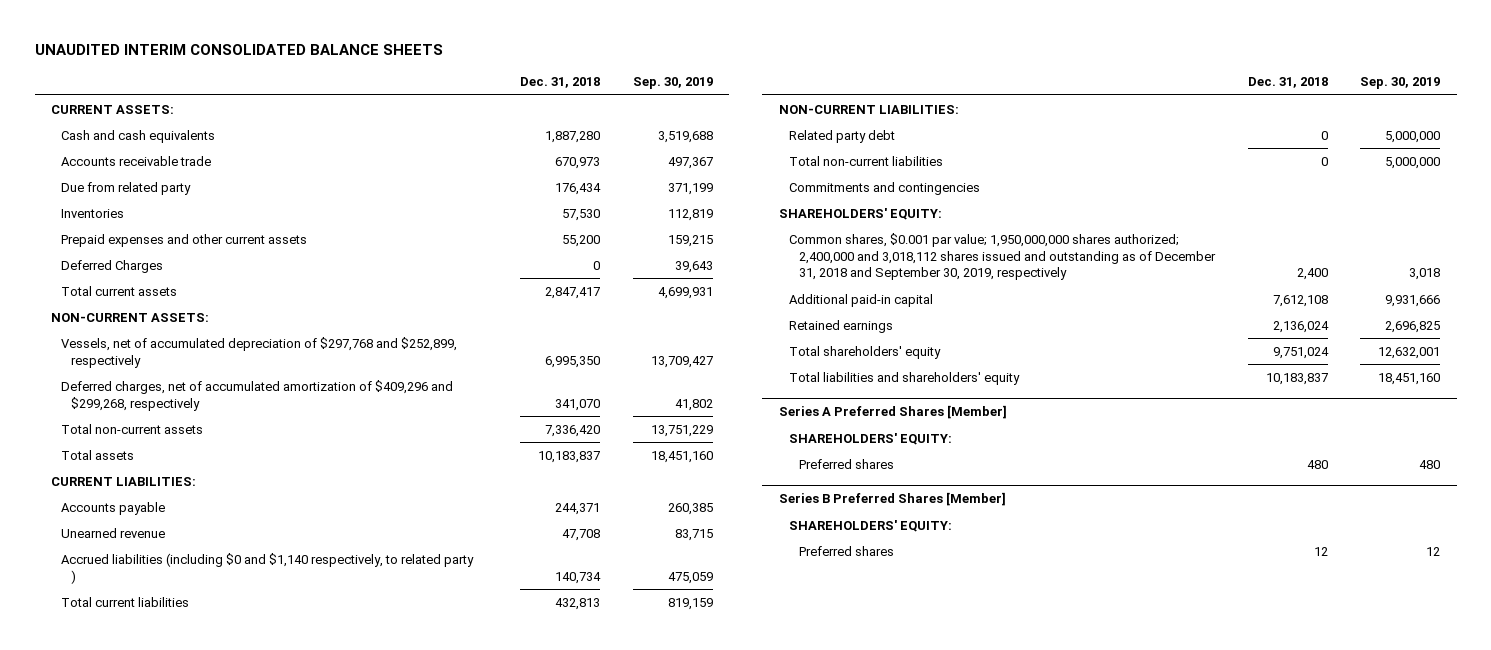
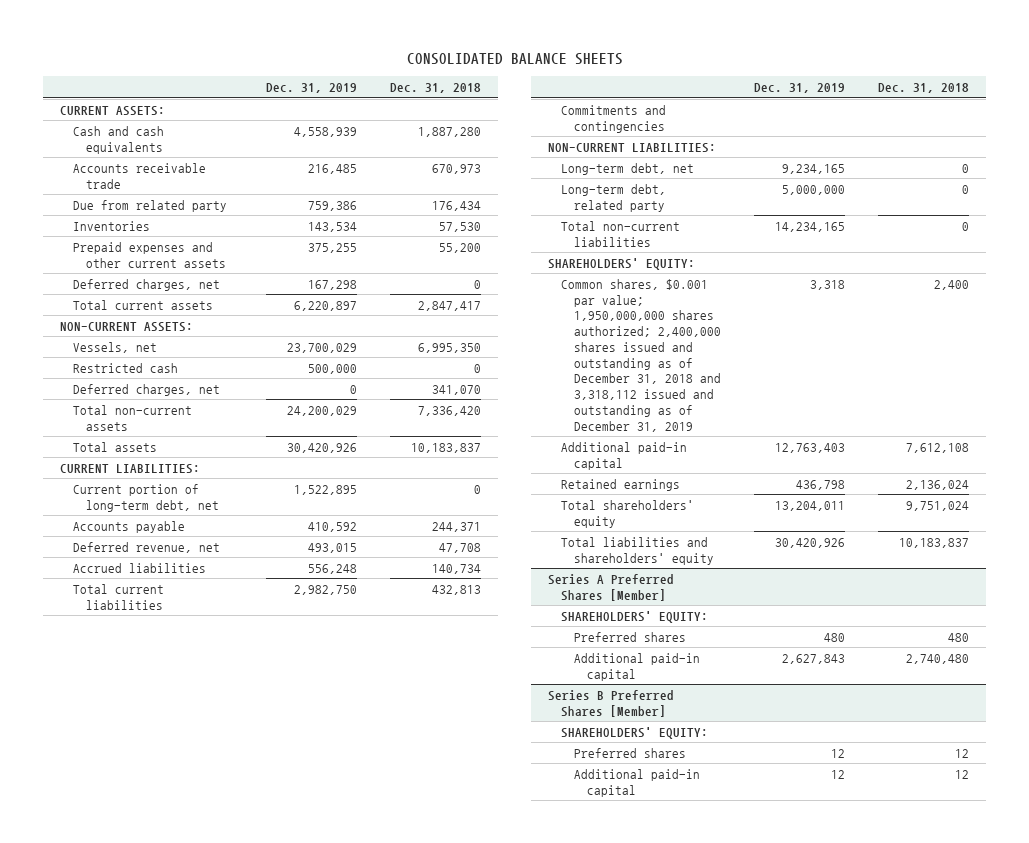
[34,44,443,56] UNAUDITED INTERIM CONSOLIDATED BALANCE SHEETS -> [406,53,623,66] CONSOLIDATED BALANCE SHEETS
[632,77,713,90] Sep. 30, 2019 -> none
none -> [266,83,358,94] Dec. 31, 2019
[61,259,164,273] Deferred Charges -> [72,278,220,291] Deferred charges, net
[61,336,458,368] Vessels, net of accumulated depreciation of $297,768 and $252,899, respectively -> [72,341,157,353] Vessels, net
none -> [72,362,178,373] Restricted cash
[61,379,454,411] Deferred charges, net of accumulated amortization of $409,296 and $299,268, respectively -> [72,383,220,396] Deferred charges, net
none -> [72,483,219,512] Current portion of long-term debt, net
[61,527,166,538] Unearned revenue -> [72,541,220,553] Deferred revenue, net
[61,552,475,584] Accrued liabilities (including $0 and $1,140 respectively, to related party ) -> [72,562,206,573] Accrued liabilities
[788,181,980,195] Commitments and contingencies -> [560,104,666,133] Commitments and contingencies
none -> [560,162,694,175] Long-term debt, net
[788,129,895,143] Related party debt -> [560,183,666,212] Long-term debt, related party
[788,232,1216,281] Common shares, $0.001 par value; 1,950,000,000 shares authorized; 2,400,000 and 3,018,112 shares issued and outstanding as of December 31, 2018 and September 30, 2019, respectively -> [560,278,721,432] Common shares, $0.001 par value; 1,950,000,000 shares authorized; 2,400,000 shares issued and outstanding as of December 31, 2018 and 3,318,112 issued and outstanding as of December 31, 2019
none -> [573,652,700,681] Additional paid-in capital
none -> [573,768,700,797] Additional paid-in capital

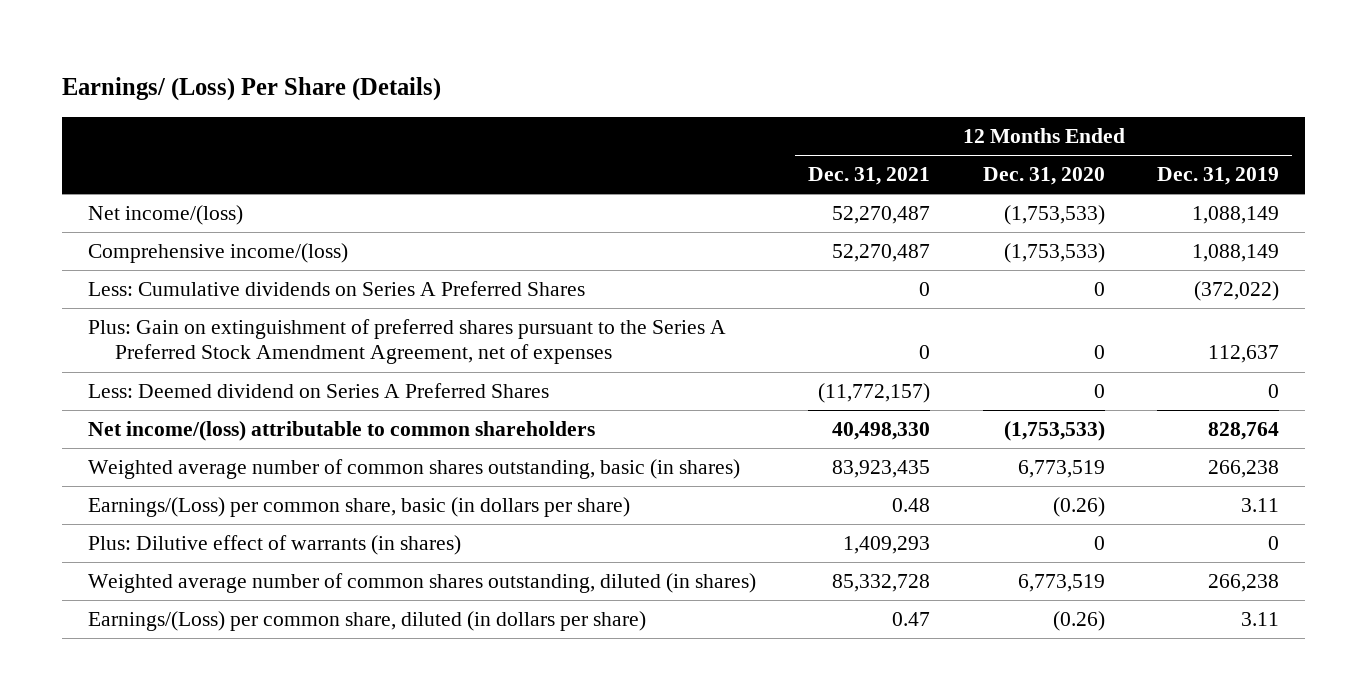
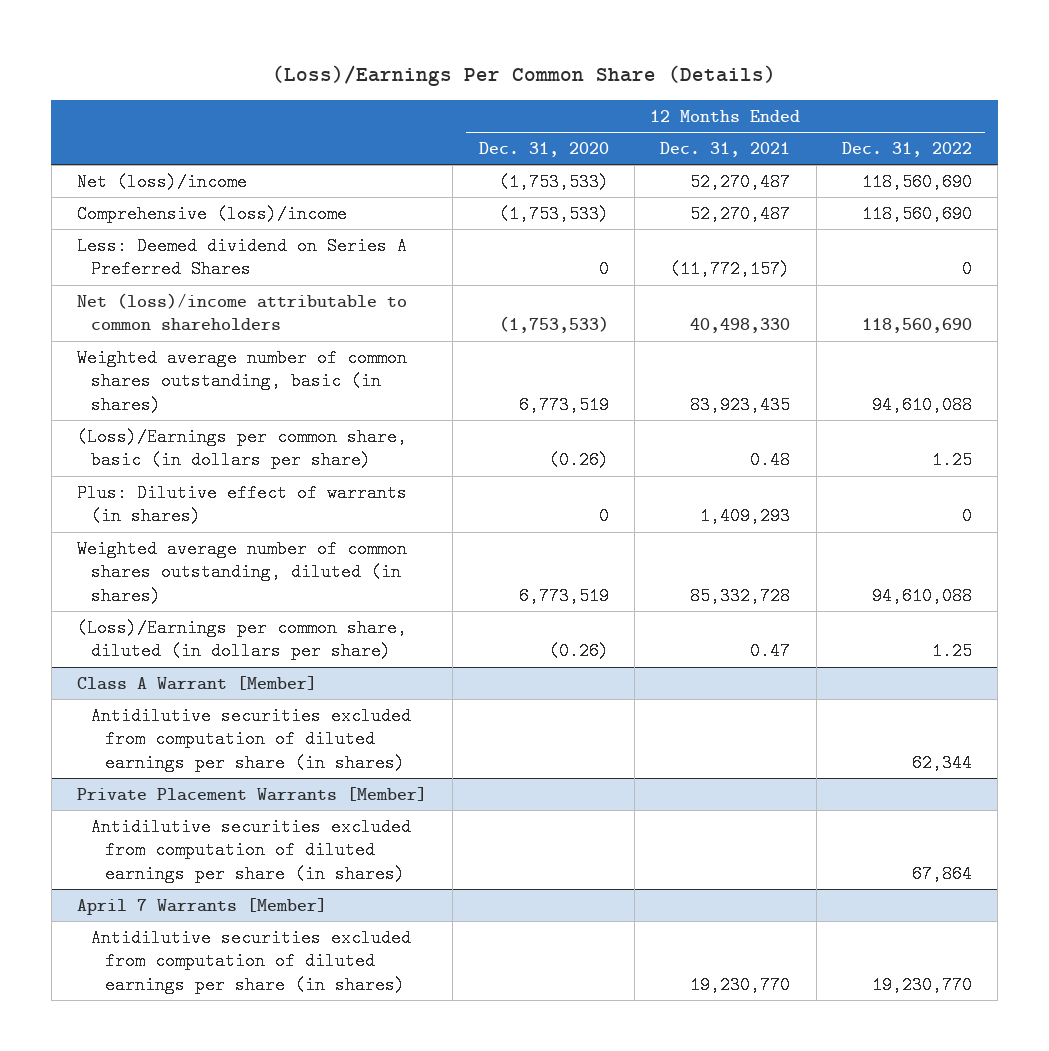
[62,77,442,102] Earnings/ (Loss) Per Share (Details) -> [272,64,777,86] (Loss)/Earnings Per Common Share (Details)
[1156,167,1279,186] Dec. 31, 2019 -> none
none -> [841,142,972,158] Dec. 31, 2022
[88,281,586,297] Less: Cumulative dividends on Series A Preferred Shares -> none
[88,319,727,365] Plus: Gain on extinguishment of preferred shares pursuant to the Series A Preferred Stock Amendment Agreement, net of expenses -> none
[88,205,244,226] Net income/(loss) -> [76,172,247,191] Net (loss)/income
[88,243,349,264] Comprehensive income/(loss) -> [76,204,347,223] Comprehensive (loss)/income
[88,421,596,442] Net income/(loss) attributable to common shareholders -> [76,292,407,332] Net (loss)/income attributable to common shareholders
[88,497,631,518] Earnings/(Loss) per common share, basic (in dollars per share) -> [76,427,407,470] (Loss)/Earnings per common share, basic (in dollars per share)
[88,611,647,632] Earnings/(Loss) per common share, diluted (in dollars per share) -> [76,618,407,661] (Loss)/Earnings per common share, diluted (in dollars per share)
none -> [76,675,317,690] Class A Warrant [Member]
none -> [91,706,412,772] Antidilutive securities excluded from computation of diluted earnings per share (in shares)
none -> [76,786,427,801] Private Placement Warrants [Member]
none -> [91,817,412,883] Antidilutive securities excluded from computation of diluted earnings per share (in shares)
none -> [76,897,327,915] April 7 Warrants [Member]
none -> [91,928,412,994] Antidilutive securities excluded from computation of diluted earnings per share (in shares)

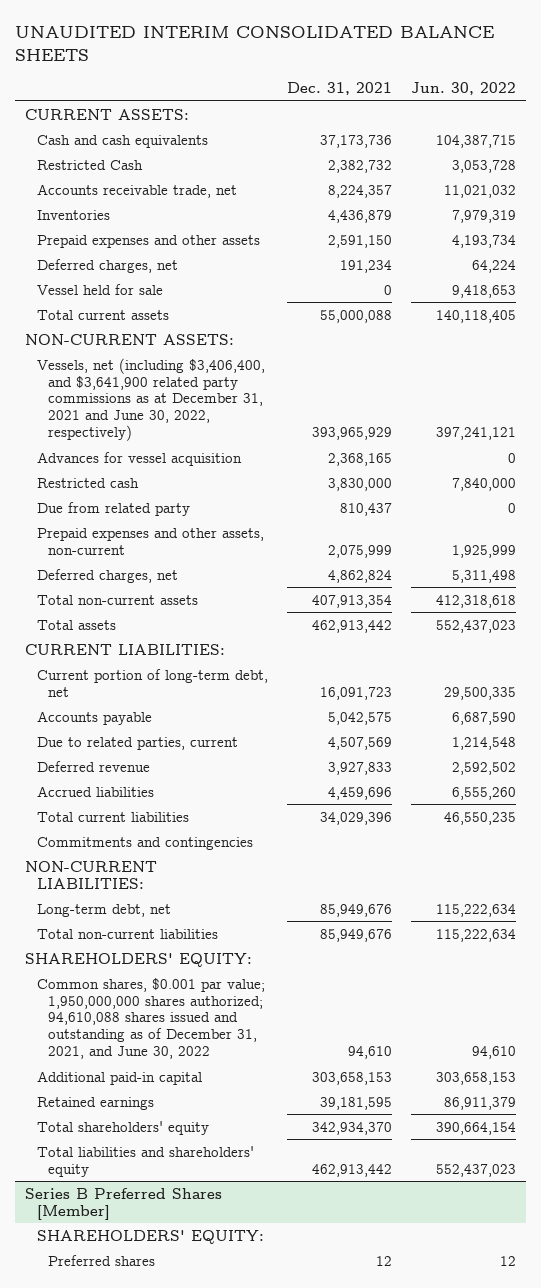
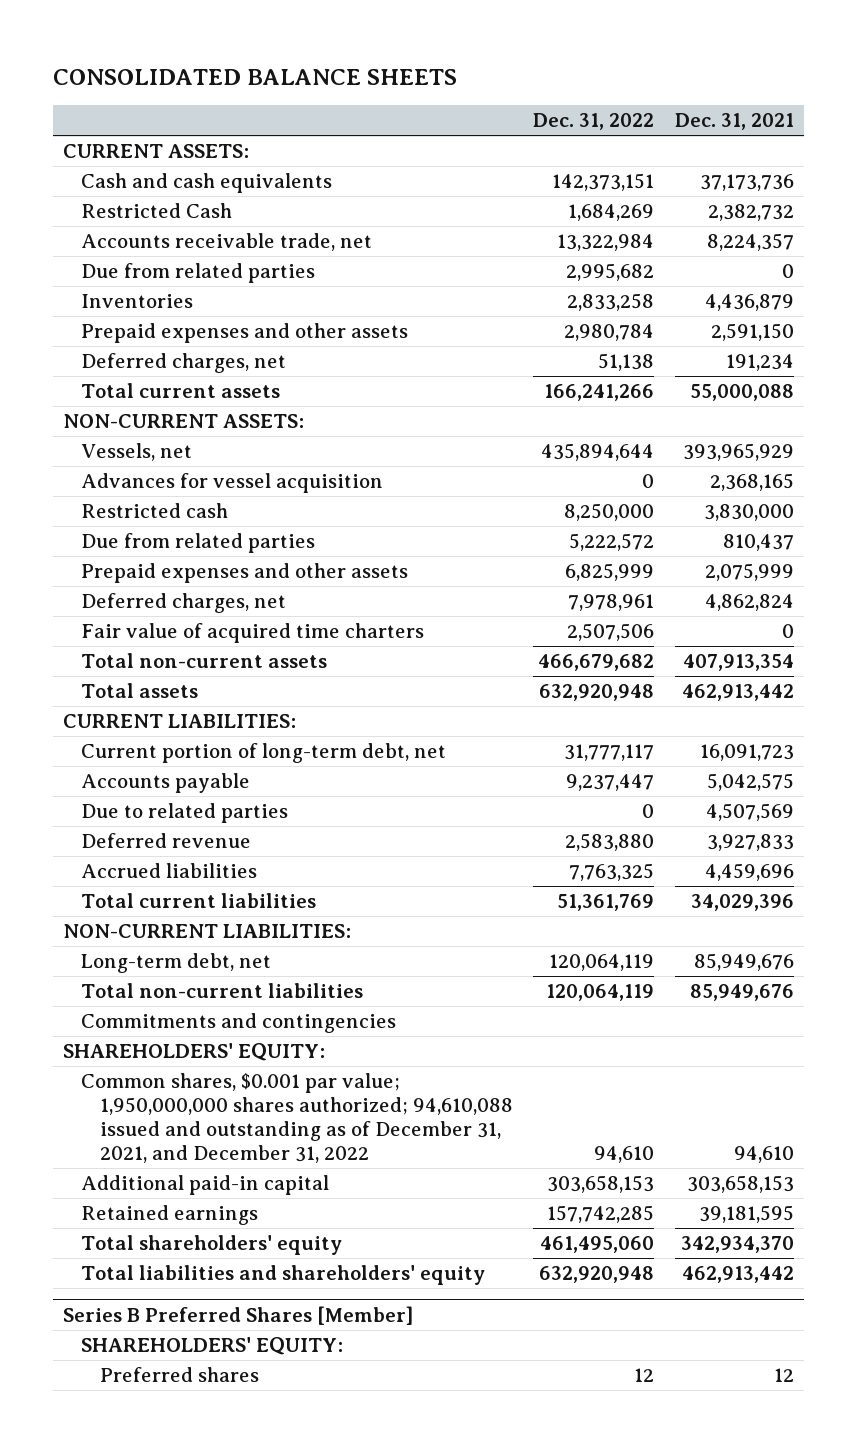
[15,26,495,61] UNAUDITED INTERIM CONSOLIDATED BALANCE SHEETS -> [52,68,457,85] CONSOLIDATED BALANCE SHEETS
[411,82,517,96] Jun. 30, 2022 -> none
none -> [533,113,655,131] Dec. 31, 2022
none -> [81,263,316,284] Due from related parties
[36,283,163,295] Vessel held for sale -> none
[36,357,265,442] Vessels, net (including $3,406,400, and $3,641,900 related party commissions as at December 31, 2021 and June 30, 2022, respectively) -> [81,443,193,462] Vessels, net
[36,501,190,516] Due from related party -> [81,533,316,554] Due from related parties
[36,527,264,555] Prepaid expenses and other assets, non-current -> [81,563,409,584] Prepaid expenses and other assets
none -> [81,623,425,644] Fair value of acquired time charters
[36,736,238,750] Due to related parties, current -> [81,803,289,824] Due to related parties
[36,836,253,850] Commitments and contingencies -> [81,1013,397,1034] Commitments and contingencies
[36,977,265,1060] Common shares, $0.001 par value; 1,950,000,000 shares authorized; 94,610,088 shares issued and outstanding as of December 31, 2021, and June 30, 2022 -> [81,1073,513,1163] Common shares, $0.001 par value; 1,950,000,000 shares authorized; 94,610,088 issued and outstanding as of December 31, 2021, and December 31, 2022

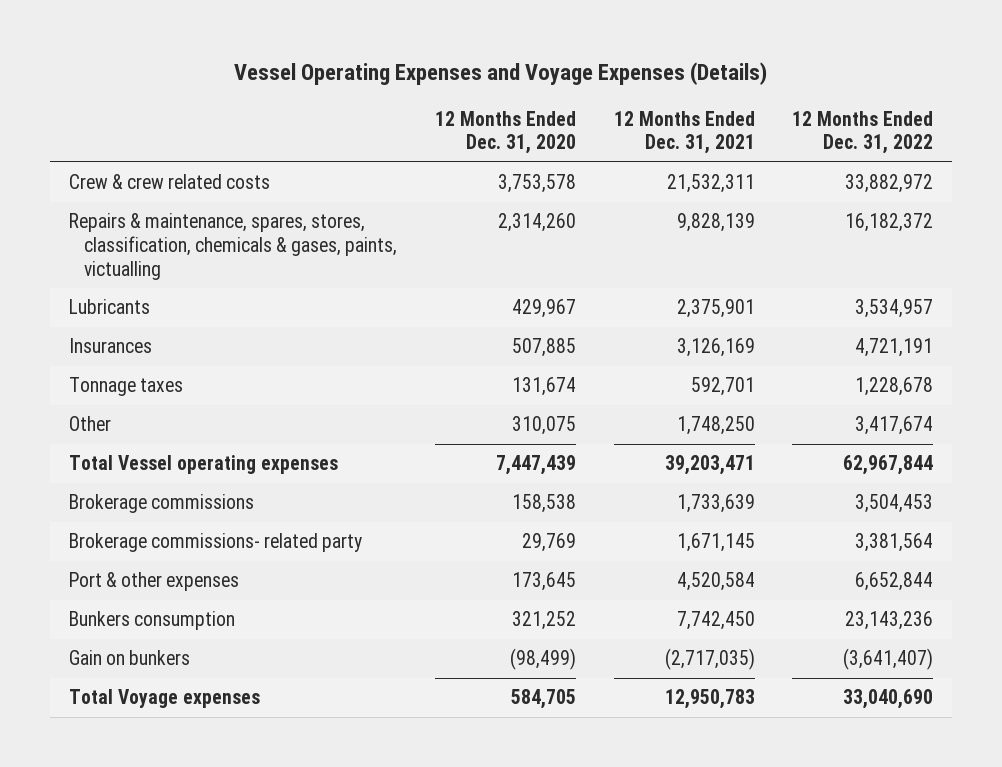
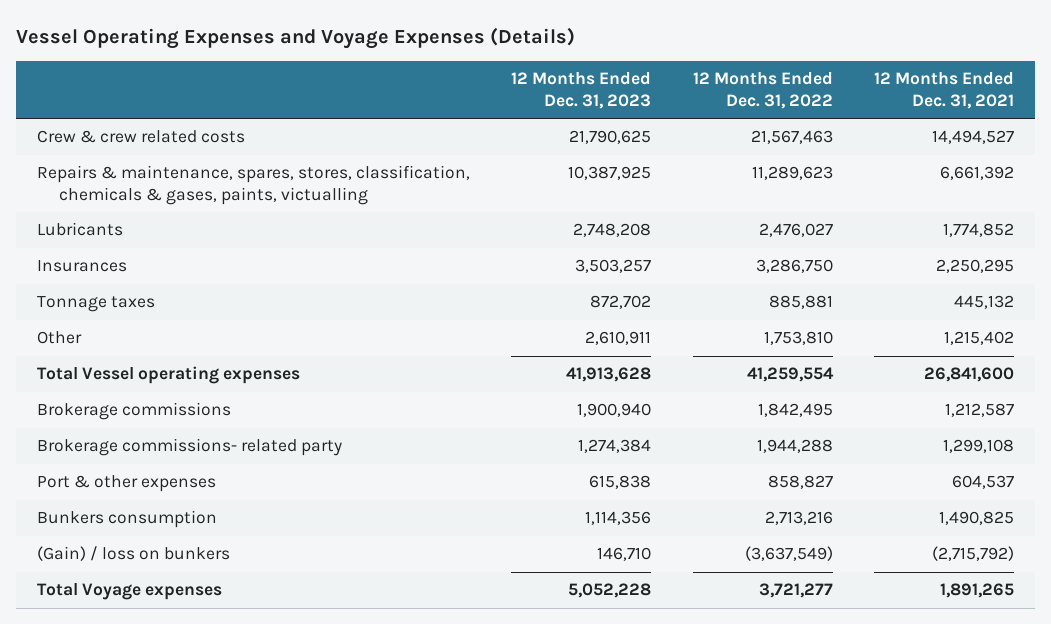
[435,110,577,155] 12 Months Ended Dec. 31, 2020 -> none
none -> [511,72,652,109] 12 Months Ended Dec. 31, 2023
[666,174,755,194] 21,532,311 -> [932,130,1015,145] 14,494,527
[845,174,934,194] 33,882,972 -> [750,130,833,145] 21,567,463
[676,213,755,233] 9,828,139 -> [940,166,1015,181] 6,661,392
[845,213,934,233] 16,182,372 -> [751,166,833,181] 11,289,623
[676,299,755,319] 2,375,901 -> [943,223,1015,238] 1,774,852
[855,299,934,319] 3,534,957 -> [758,223,833,238] 2,476,027
[676,338,755,358] 3,126,169 -> [936,259,1015,274] 2,250,295
[855,338,934,358] 4,721,191 -> [755,259,833,274] 3,286,750
[690,377,755,397] 592,701 -> [954,295,1015,310] 445,132
[855,377,934,397] 1,228,678 -> [768,295,833,310] 885,881
[676,416,755,436] 1,748,250 -> [944,331,1015,346] 1,215,402
[855,416,934,436] 3,417,674 -> [763,331,833,346] 1,753,810
[664,455,755,476] 39,203,471 -> [924,367,1015,383] 26,841,600
[843,455,934,476] 62,967,844 -> [746,367,834,383] 41,259,554
[676,494,755,514] 1,733,639 -> [945,403,1015,418] 1,212,587
[855,494,934,514] 3,504,453 -> [757,403,833,418] 1,842,495
[676,533,755,553] 1,671,145 -> [943,439,1015,454] 1,299,108
[855,533,934,553] 3,381,564 -> [756,439,833,454] 1,944,288
[676,572,755,592] 4,520,584 -> [952,475,1015,490] 604,537
[855,572,934,592] 6,652,844 -> [767,475,833,490] 858,827
[676,611,755,631] 7,742,450 -> [939,511,1015,526] 1,490,825
[845,611,934,631] 23,143,236 -> [764,511,833,526] 2,713,216
[68,650,190,666] Gain on bunkers -> [36,546,230,562] (Gain) / loss on bunkers
[664,648,755,671] (2,717,035) -> [932,546,1015,562] (2,715,792)
[843,648,934,671] (3,641,407) -> [744,546,833,562] (3,637,549)
[664,689,755,710] 12,950,783 -> [940,583,1015,599] 1,891,265
[843,689,934,710] 33,040,690 -> [758,583,833,599] 3,721,277

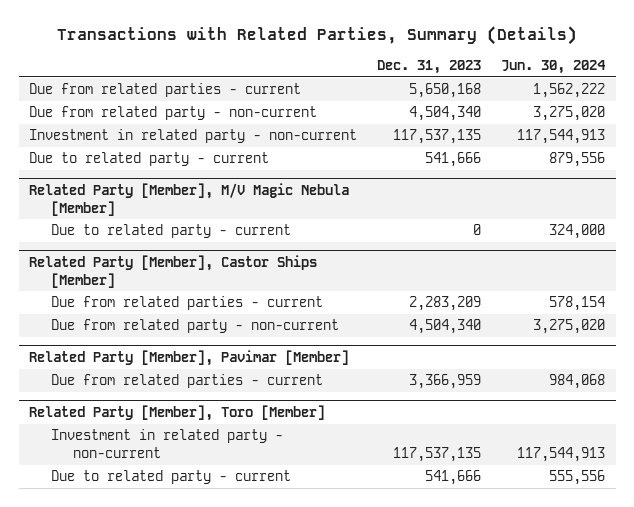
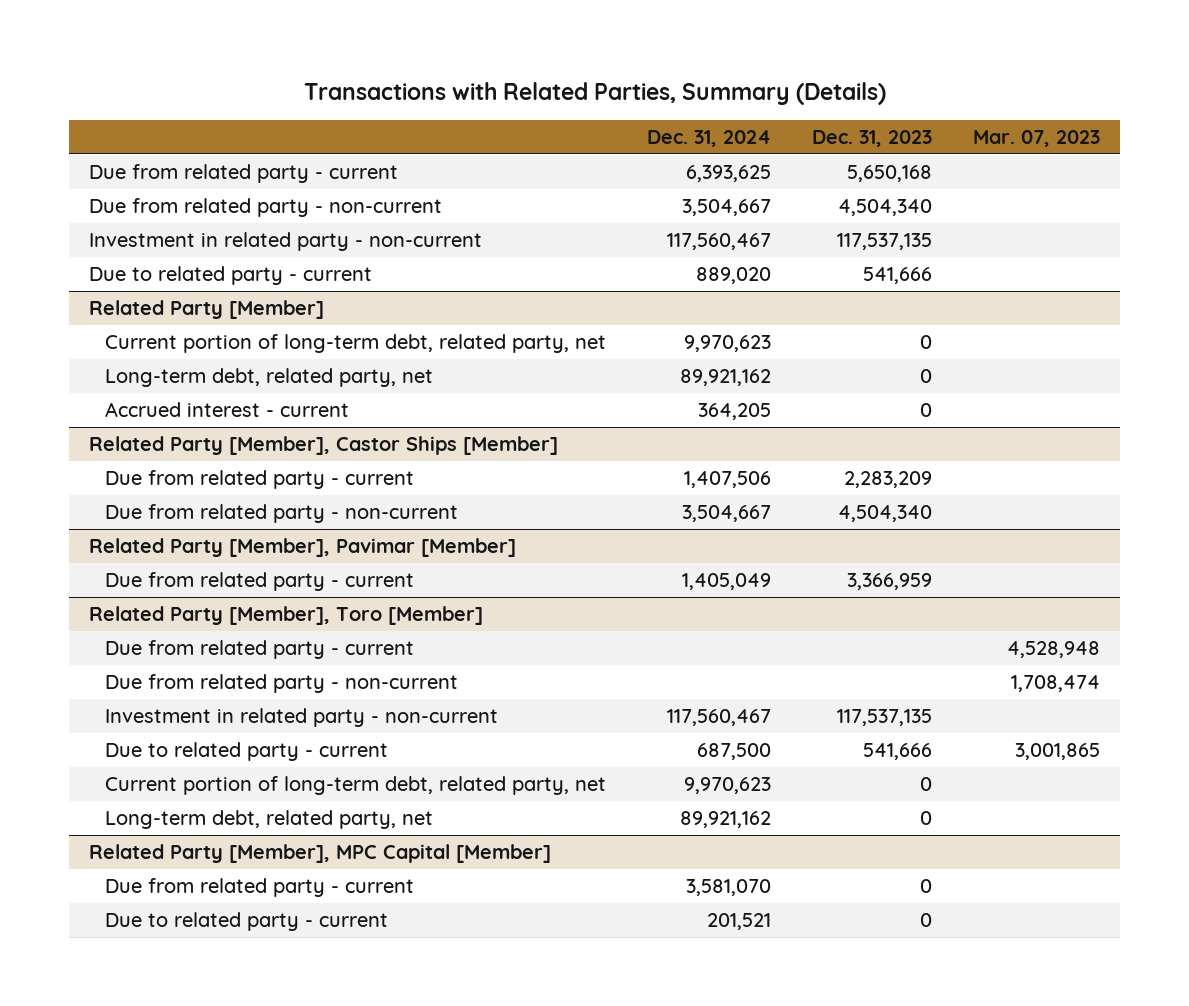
[501,60,607,75] Jun. 30, 2024 -> none
none -> [647,129,772,147] Dec. 31, 2024
none -> [972,129,1100,147] Mar. 07, 2023
[28,83,301,98] Due from related parties - current -> [89,164,399,184] Due from related party - current
[28,183,349,216] Related Party [Member], M/V Magic Nebula [Member] -> none
[50,224,291,239] Due to related party - current -> none
none -> [89,300,325,320] Related Party [Member]
none -> [105,334,607,354] Current portion of long-term debt, related party, net
none -> [105,368,434,388] Long-term debt, related party, net
none -> [105,402,350,418] Accrued interest - current
[50,296,323,311] Due from related parties - current -> [105,470,415,490] Due from related party - current
[50,374,323,389] Due from related parties - current -> [105,572,415,592] Due from related party - current
none -> [105,640,415,660] Due from related party - current
none -> [105,674,459,694] Due from related party - non-current
none -> [105,776,607,796] Current portion of long-term debt, related party, net
none -> [105,810,434,830] Long-term debt, related party, net
none -> [89,844,552,864] Related Party [Member], MPC Capital [Member]
none -> [105,878,415,898] Due from related party - current
none -> [105,912,389,932] Due to related party - current

